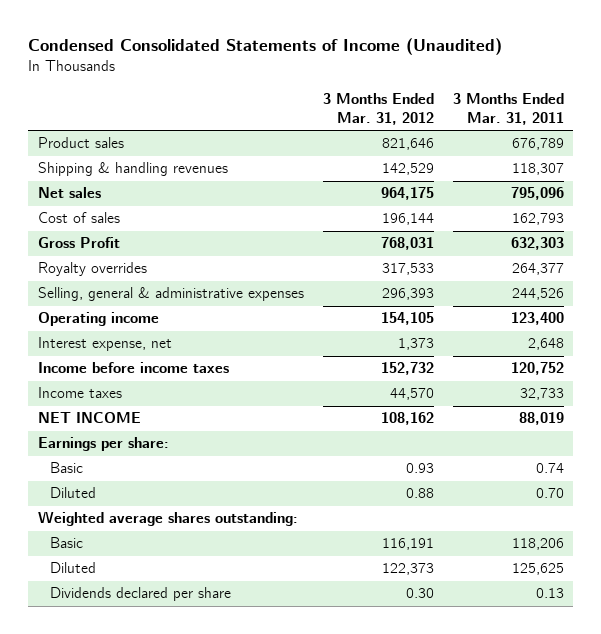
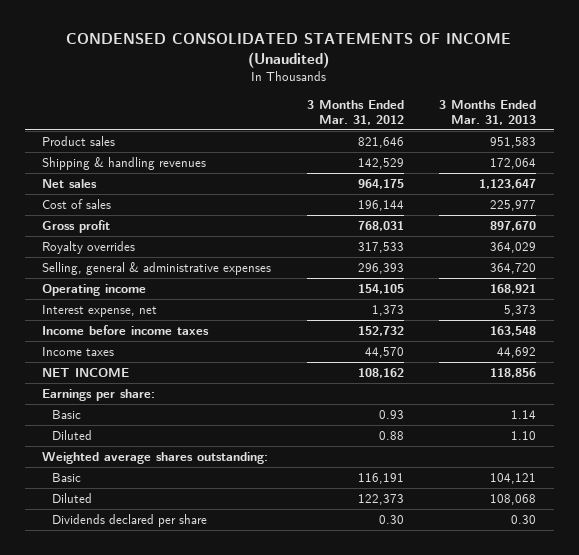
[28,38,503,56] Condensed Consolidated Statements of Income (Unaudited) -> [66,33,512,69] CONDENSED CONSOLIDATED STATEMENTS OF INCOME (Unaudited)
[452,92,564,126] 3 Months Ended Mar. 31, 2011 -> none
none -> [439,99,537,125] 3 Months Ended Mar. 31, 2013
[37,237,120,249] Gross Profit -> [42,219,111,233] Gross profit

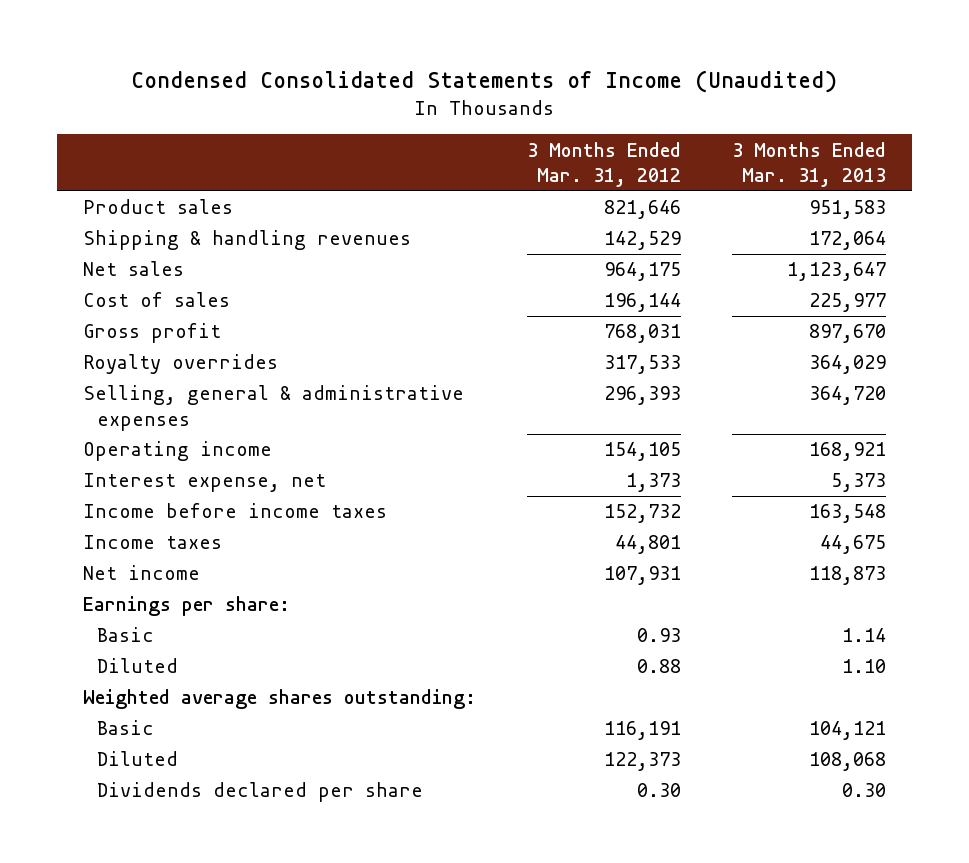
[66,33,512,69] CONDENSED CONSOLIDATED STATEMENTS OF INCOME (Unaudited) -> [131,69,838,93] Condensed Consolidated Statements of Income (Unaudited)
[364,346,404,358] 44,570 -> [614,535,681,555] 44,801
[497,346,537,358] 44,692 -> [820,535,887,555] 44,675
[42,367,130,377] NET INCOME -> [82,565,200,581] Net income
[357,367,404,378] 108,162 -> [603,566,681,586] 107,931
[490,367,537,378] 118,856 -> [809,566,887,586] 118,873

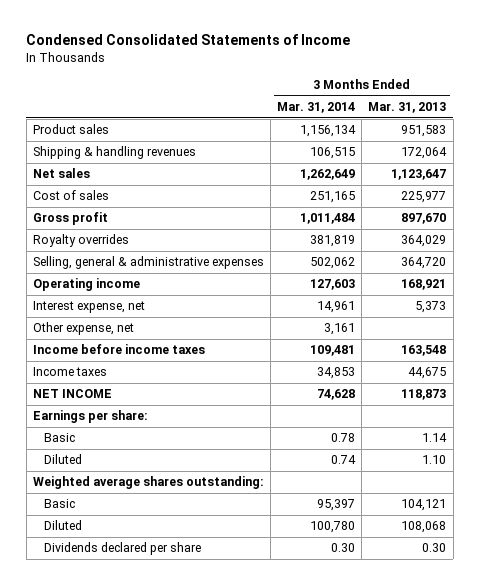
[131,69,838,93] Condensed Consolidated Statements of Income (Unaudited) -> [26,34,351,46] Condensed Consolidated Statements of Income
[526,141,681,187] 3 Months Ended Mar. 31, 2012 -> none
none -> [277,102,356,114] Mar. 31, 2014
none -> [32,322,134,336] Other expense, net
[82,565,200,581] Net income -> [32,389,112,399] NET INCOME

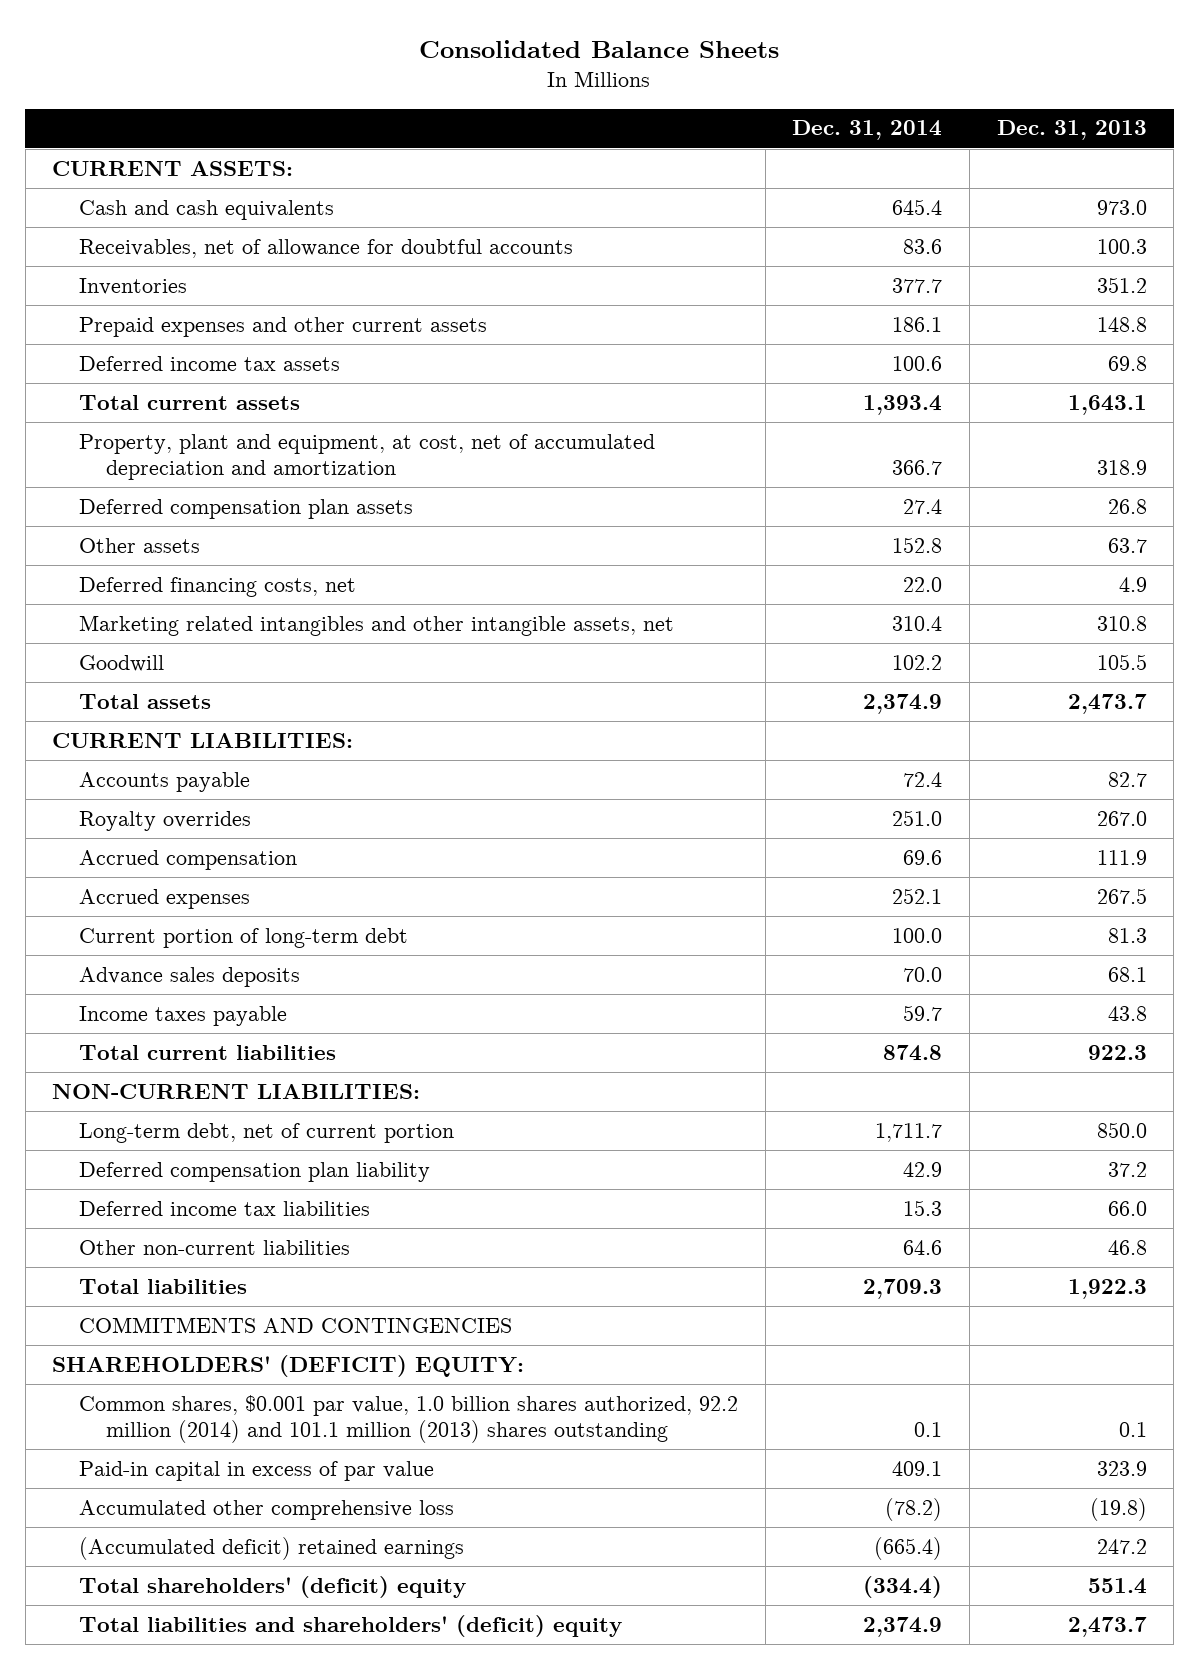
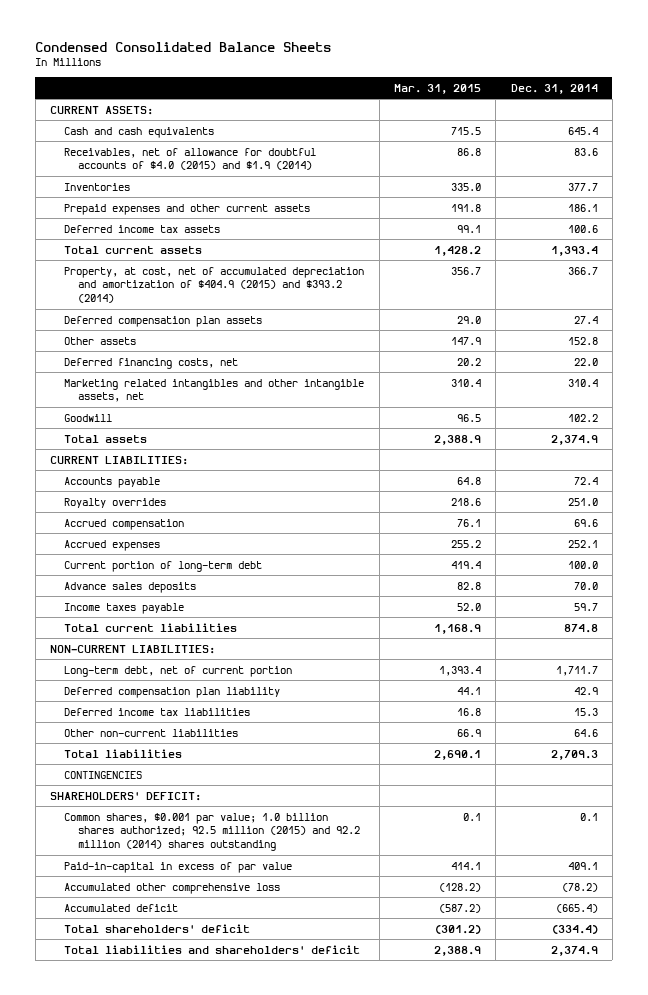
[419,40,780,59] Consolidated Balance Sheets -> [35,41,332,52] Condensed Consolidated Balance Sheets
[996,120,1147,141] Dec. 31, 2013 -> none
none -> [393,83,481,94] Mar. 31, 2015
[78,238,573,258] Receivables, net of allowance for doubtful accounts -> [64,147,317,171] Receivables, net of allowance for doubtful accounts of $4.0 (2015) and $1.9 (2014)
[78,433,655,481] Property, plant and equipment, at cost, net of accumulated depreciation and amortization -> [64,266,365,304] Property, at cost, net of accumulated depreciation and amortization of $404.9 (2015) and $393.2 (2014)
[78,1316,512,1333] COMMITMENTS AND CONTINGENCIES -> [64,770,143,779] CONTINGENCIES
[52,1354,525,1377] SHAREHOLDERS' (DEFICIT) EQUITY: -> [50,790,202,801] SHAREHOLDERS' DEFICIT:
[78,1394,738,1444] Common shares, $0.001 par value, 1.0 billion shares authorized, 92.2 million (2014) and 101.1 million (2013) shares outstanding -> [64,812,361,852] Common shares, $0.001 par value; 1.0 billion shares authorized; 92.5 million (2015) and 92.2 million (2014) shares outstanding
[78,1460,434,1481] Paid-in capital in excess of par value -> [64,861,293,873] Paid-in-capital in excess of par value
[78,1536,464,1560] (Accumulated deficit) retained earnings -> [64,903,179,912] Accumulated deficit
[78,1575,466,1598] Total shareholders' (deficit) equity -> [64,923,251,933] Total shareholders' deficit
[78,1614,622,1637] Total liabilities and shareholders' (deficit) equity -> [64,944,361,954] Total liabilities and shareholders' deficit

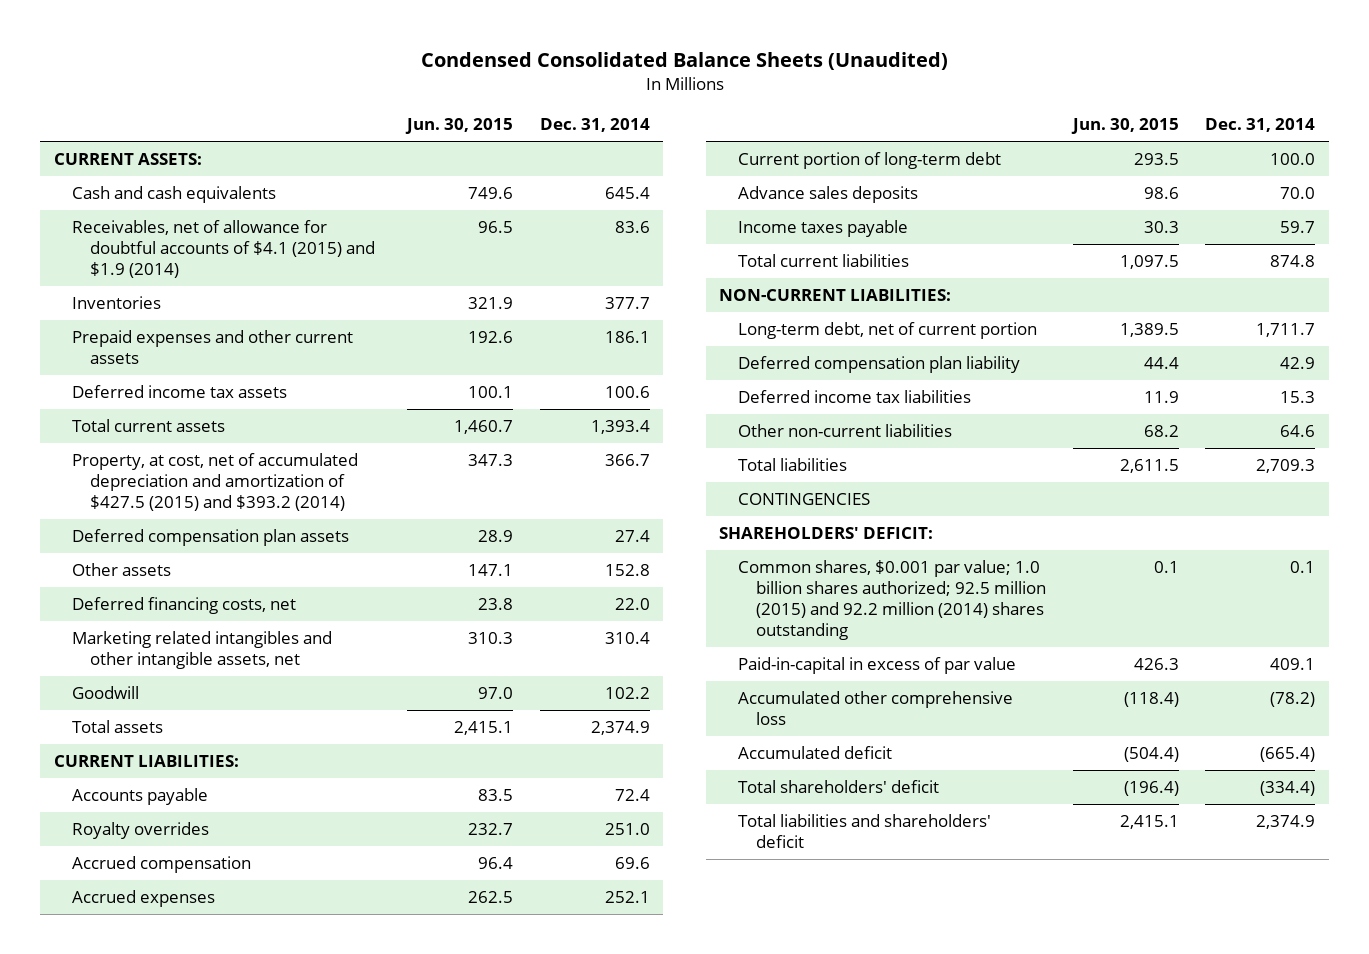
[35,41,332,52] Condensed Consolidated Balance Sheets -> [420,51,948,70] Condensed Consolidated Balance Sheets (Unaudited)
[393,83,481,94] Mar. 31, 2015 -> none
none -> [404,118,513,135] Jun. 30, 2015
[64,147,317,171] Receivables, net of allowance for doubtful accounts of $4.0 (2015) and $1.9 (2014) -> [71,220,375,279] Receivables, net of allowance for doubtful accounts of $4.1 (2015) and $1.9 (2014)
[64,266,365,304] Property, at cost, net of accumulated depreciation and amortization of $404.9 (2015) and $393.2 (2014) -> [71,453,358,512] Property, at cost, net of accumulated depreciation and amortization of $427.5 (2015) and $393.2 (2014)

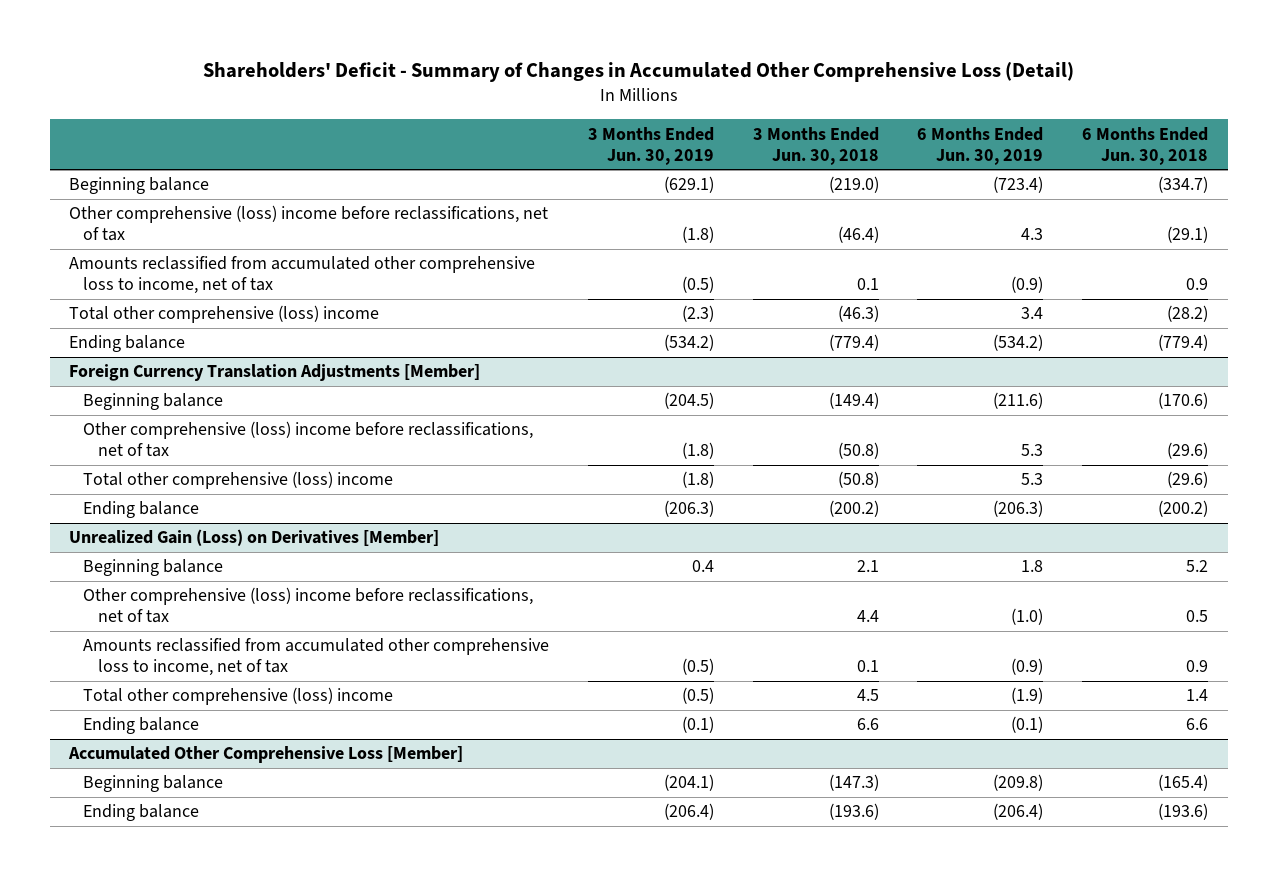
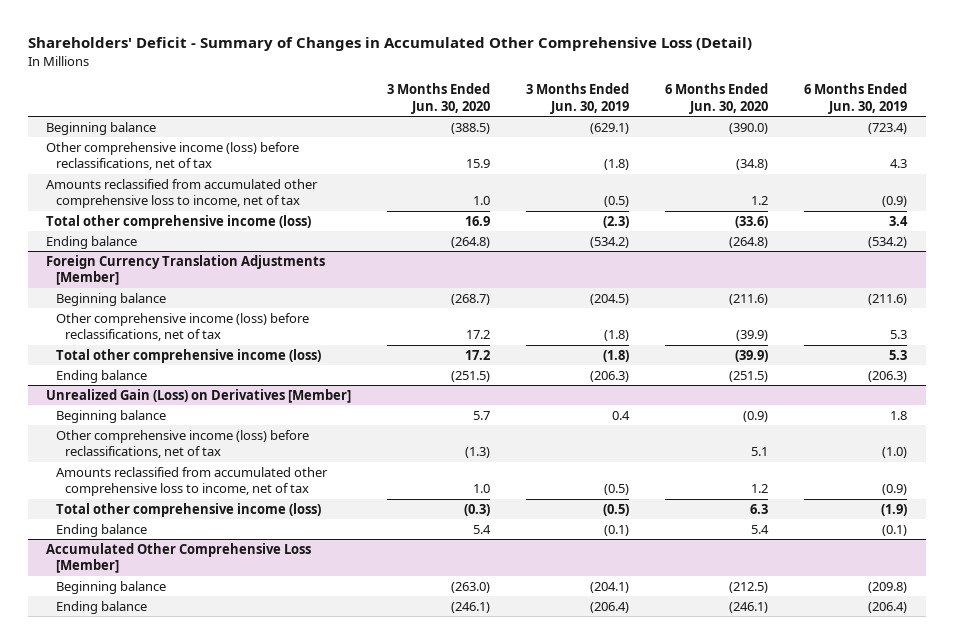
[752,126,879,165] 3 Months Ended Jun. 30, 2018 -> none
[1082,126,1209,165] 6 Months Ended Jun. 30, 2018 -> none
none -> [387,83,491,114] 3 Months Ended Jun. 30, 2020
none -> [665,83,769,114] 6 Months Ended Jun. 30, 2020
[69,205,549,242] Other comprehensive (loss) income before reclassifications, net of tax -> [45,141,299,171] Other comprehensive income (loss) before reclassifications, net of tax
[69,305,380,324] Total other comprehensive (loss) income -> [45,214,311,229] Total other comprehensive income (loss)
[83,421,534,458] Other comprehensive (loss) income before reclassifications, net of tax -> [55,312,309,342] Other comprehensive income (loss) before reclassifications, net of tax
[83,471,394,490] Total other comprehensive (loss) income -> [55,348,321,363] Total other comprehensive income (loss)
[83,587,534,624] Other comprehensive (loss) income before reclassifications, net of tax -> [55,429,309,459] Other comprehensive income (loss) before reclassifications, net of tax
[83,687,394,706] Total other comprehensive (loss) income -> [55,502,321,517] Total other comprehensive income (loss)

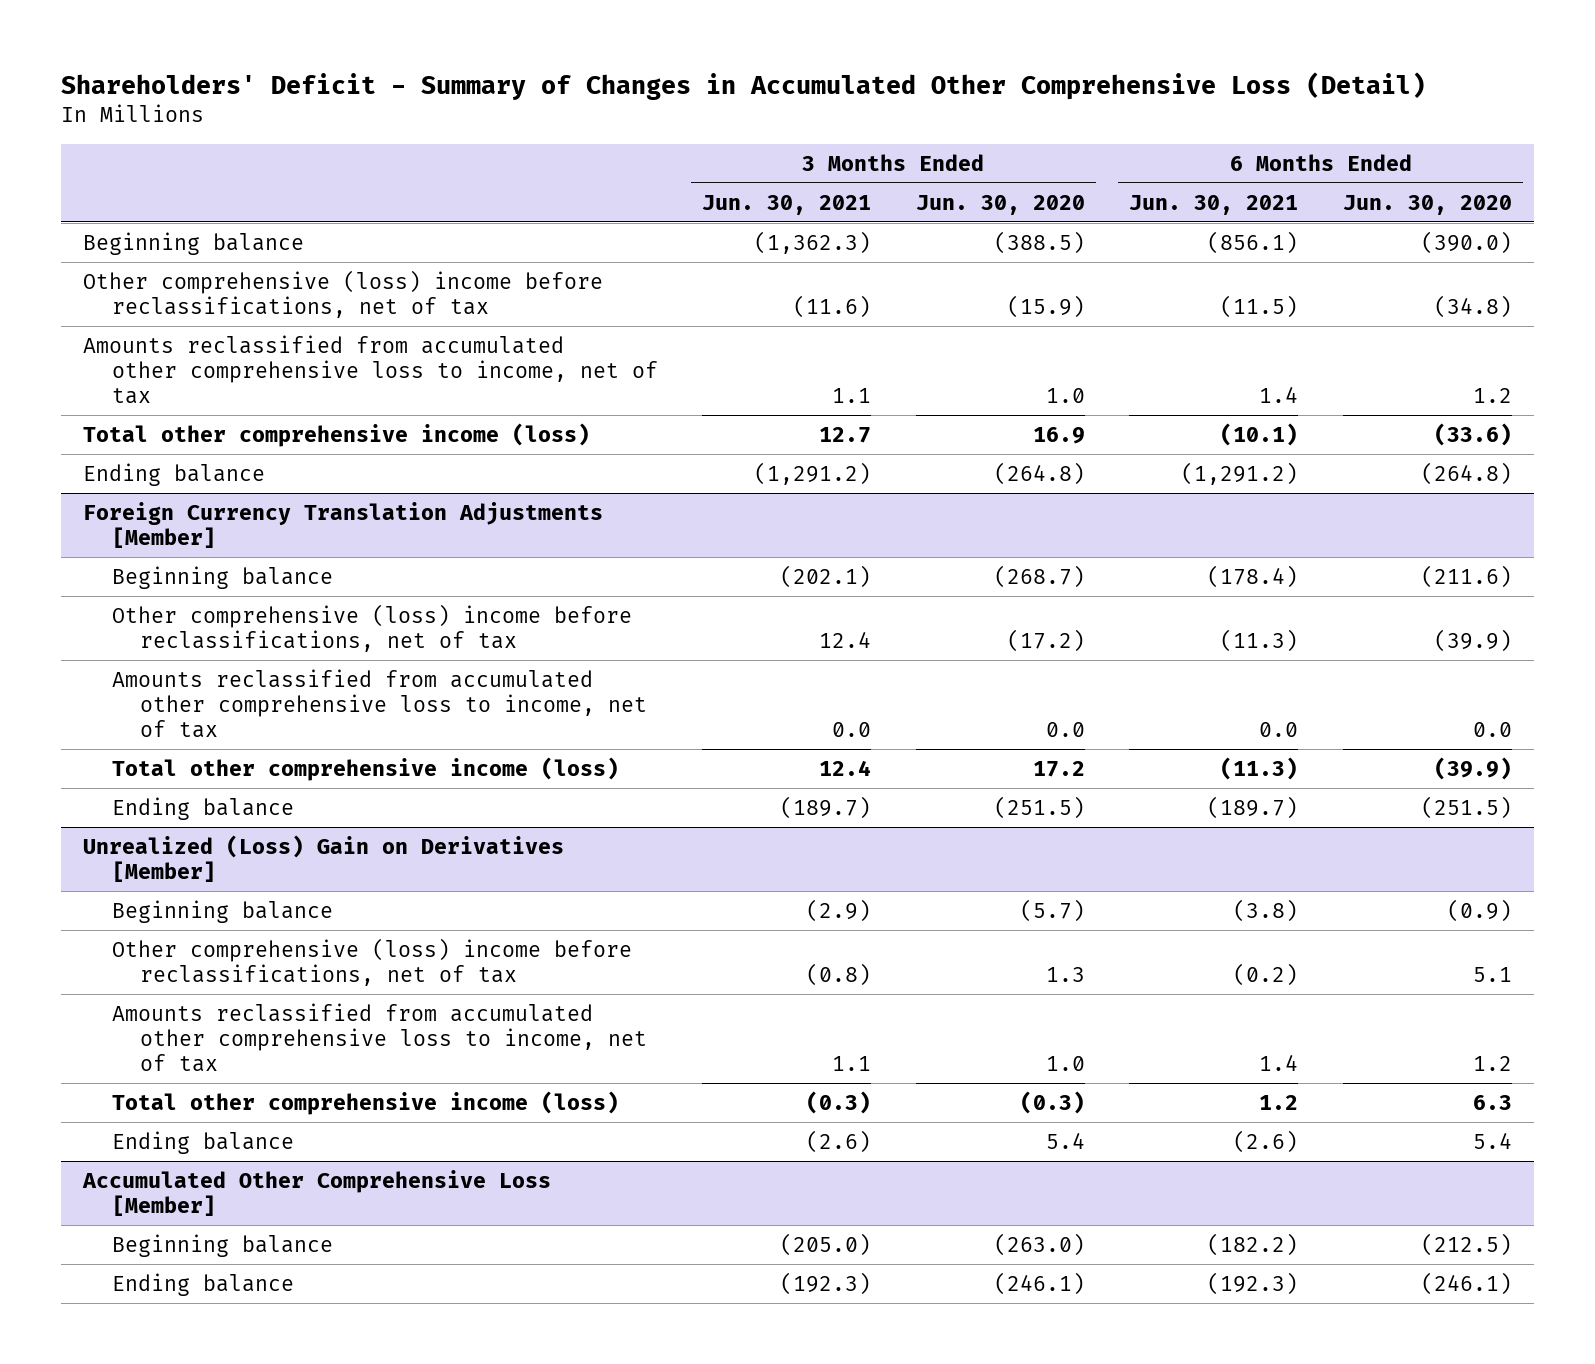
[526,83,630,114] 3 Months Ended Jun. 30, 2019 -> none
[804,83,908,114] 6 Months Ended Jun. 30, 2019 -> none
none -> [702,194,872,215] Jun. 30, 2021
none -> [1129,194,1299,215] Jun. 30, 2021
[45,141,299,171] Other comprehensive income (loss) before reclassifications, net of tax -> [83,269,604,318] Other comprehensive (loss) income before reclassifications, net of tax
[466,159,491,169] 15.9 -> [1006,294,1085,318] (15.9)
[55,312,309,342] Other comprehensive income (loss) before reclassifications, net of tax -> [111,603,632,652] Other comprehensive (loss) income before reclassifications, net of tax
[466,330,491,340] 17.2 -> [1006,628,1085,652] (17.2)
none -> [111,668,648,738] Amounts reclassified from accumulated other comprehensive loss to income, net of tax
[45,388,351,403] Unrealized Gain (Loss) on Derivatives [Member] -> [83,834,565,882] Unrealized (Loss) Gain on Derivatives [Member]
[473,410,491,420] 5.7 -> [1019,898,1085,922] (5.7)
[55,429,309,459] Other comprehensive income (loss) before reclassifications, net of tax -> [111,937,632,986] Other comprehensive (loss) income before reclassifications, net of tax
[465,447,491,459] (1.3) -> [1045,966,1085,982] 1.3

